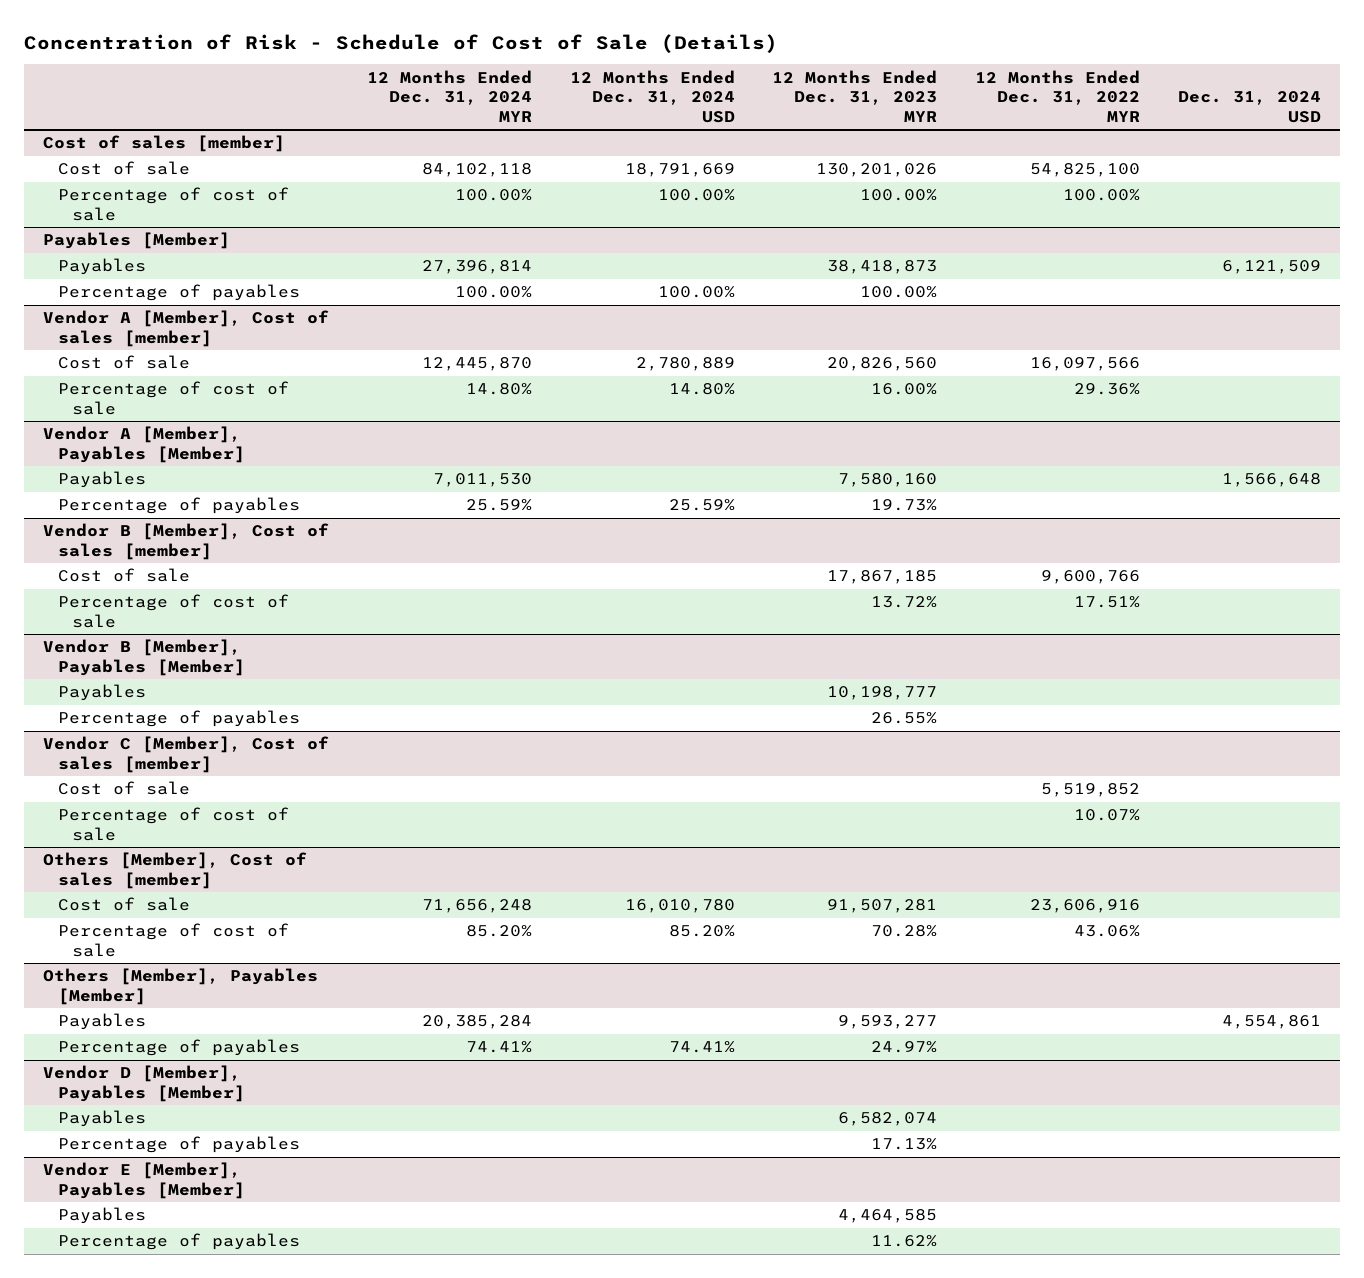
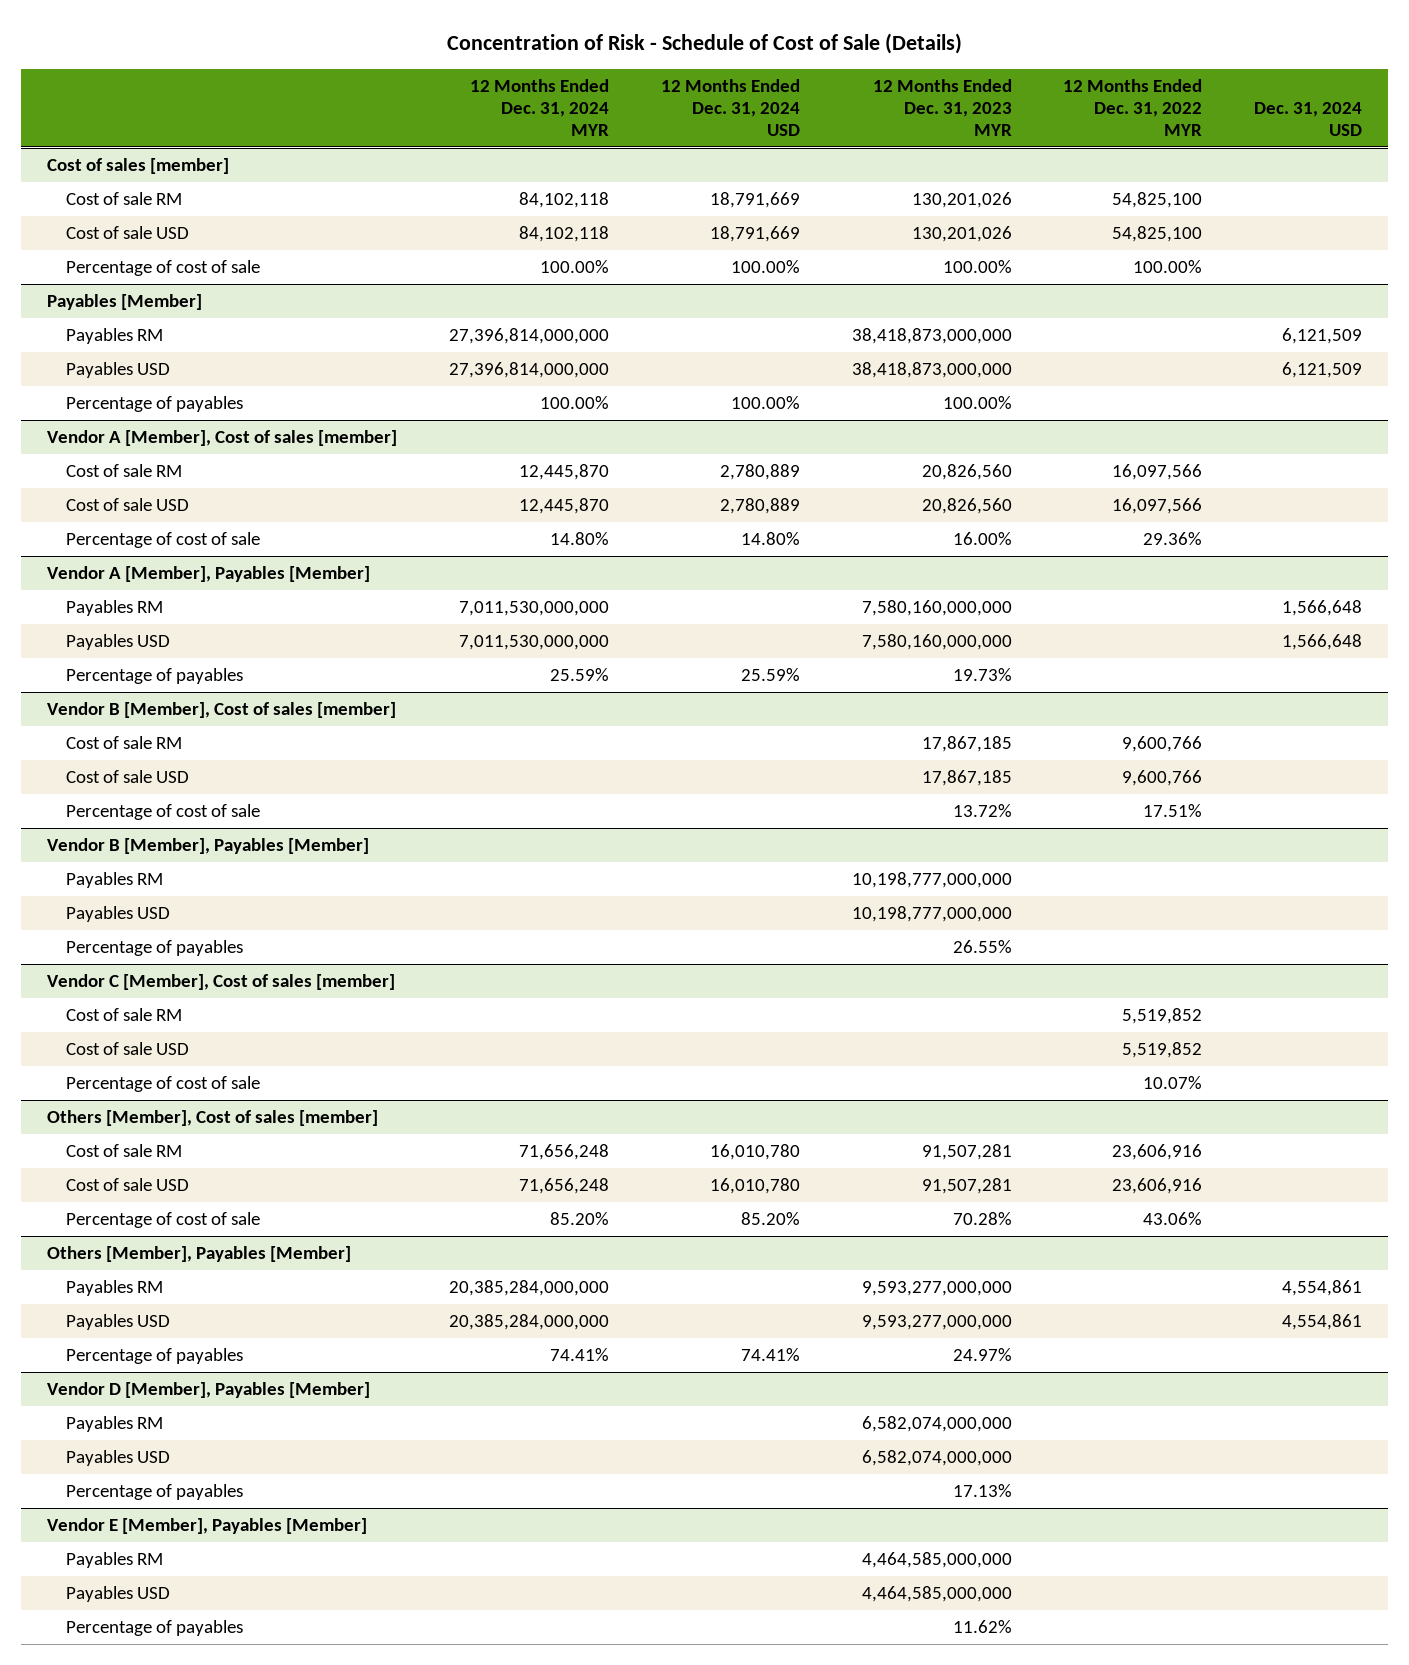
[57,161,190,176] Cost of sale -> [65,192,182,206] Cost of sale RM
none -> [65,226,189,240] Cost of sale USD
[57,258,146,276] Payables -> [65,328,163,345] Payables RM
[421,260,532,275] 27,396,814 -> [448,328,609,345] 27,396,814,000,000
[827,260,938,275] 38,418,873 -> [851,328,1012,345] 38,418,873,000,000
none -> [65,362,170,379] Payables USD
[57,355,190,370] Cost of sale -> [65,464,182,478] Cost of sale RM
none -> [65,498,189,512] Cost of sale USD
[57,471,146,489] Payables -> [65,600,163,617] Payables RM
[432,473,532,488] 7,011,530 -> [458,601,609,617] 7,011,530,000,000
[838,473,938,488] 7,580,160 -> [861,600,1012,617] 7,580,160,000,000
none -> [65,634,170,651] Payables USD
[57,568,190,583] Cost of sale -> [65,736,182,750] Cost of sale RM
none -> [65,770,189,784] Cost of sale USD
[57,684,146,702] Payables -> [65,872,163,889] Payables RM
[827,686,938,701] 10,198,777 -> [851,872,1012,889] 10,198,777,000,000
none -> [65,906,170,923] Payables USD
[57,781,190,796] Cost of sale -> [65,1008,182,1022] Cost of sale RM
none -> [65,1042,189,1056] Cost of sale USD
[57,897,190,912] Cost of sale -> [65,1144,182,1158] Cost of sale RM
none -> [65,1178,189,1192] Cost of sale USD
[57,1013,146,1031] Payables -> [65,1280,163,1297] Payables RM
[421,1015,532,1030] 20,385,284 -> [448,1280,609,1297] 20,385,284,000,000
[838,1015,938,1030] 9,593,277 -> [861,1281,1012,1297] 9,593,277,000,000
none -> [65,1314,170,1331] Payables USD
[57,1110,146,1128] Payables -> [65,1416,163,1433] Payables RM
[838,1112,938,1127] 6,582,074 -> [861,1416,1012,1433] 6,582,074,000,000
none -> [65,1450,170,1467] Payables USD
[57,1207,146,1225] Payables -> [65,1552,163,1569] Payables RM
[838,1209,938,1224] 4,464,585 -> [861,1552,1012,1569] 4,464,585,000,000
none -> [65,1586,170,1603] Payables USD

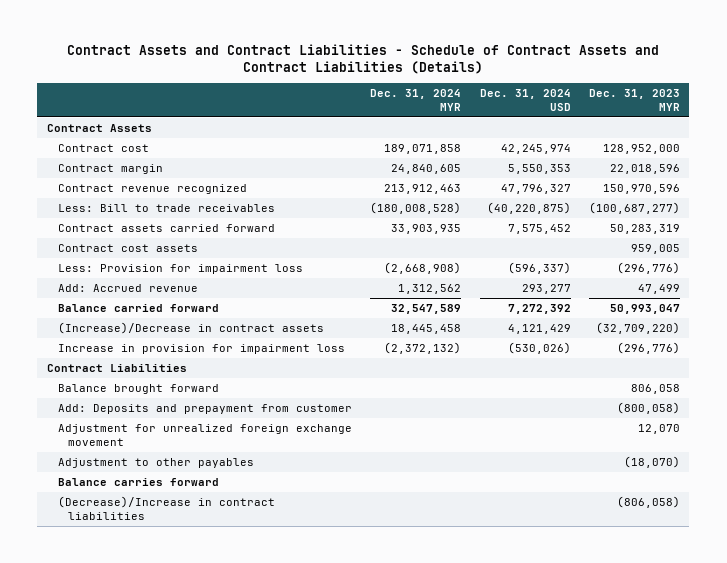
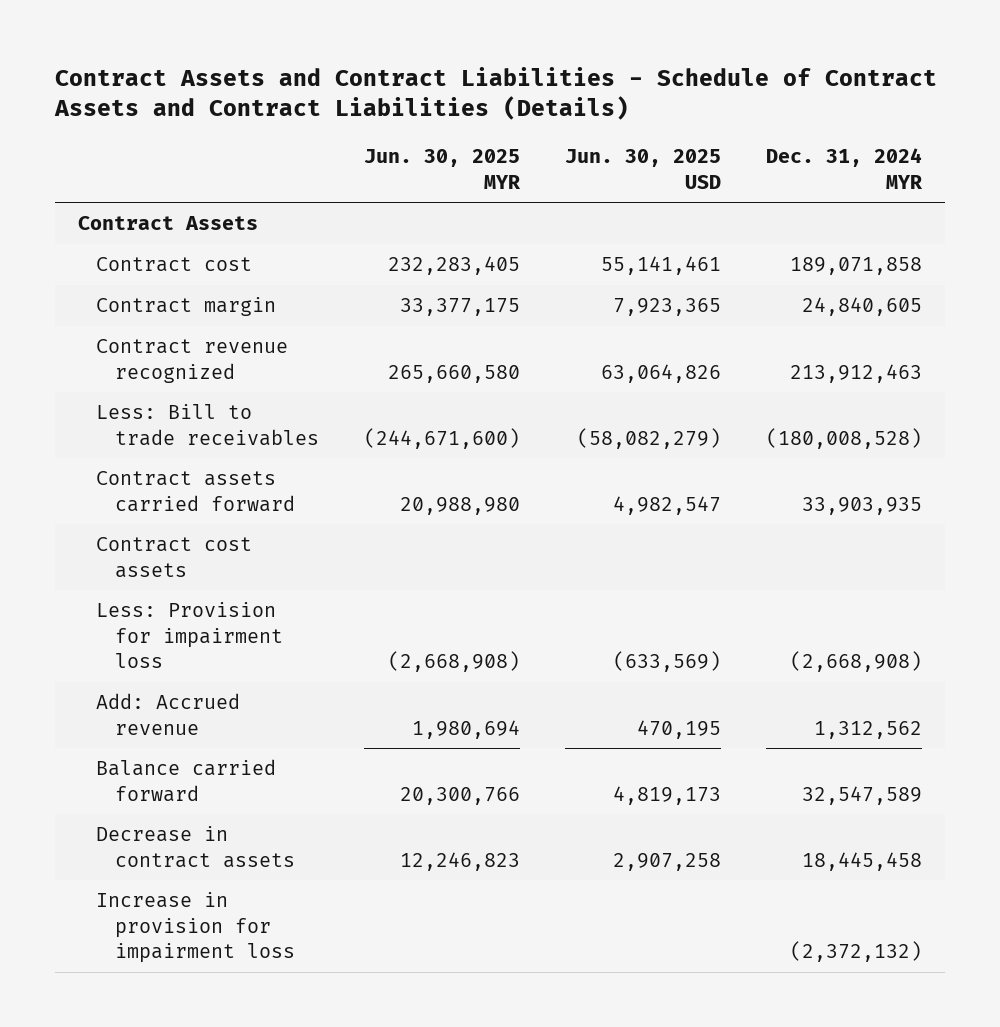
[479,88,571,111] Dec. 31, 2024 USD -> none
[589,88,681,111] Dec. 31, 2023 MYR -> none
none -> [363,149,521,189] Jun. 30, 2025 MYR
none -> [565,149,722,189] Jun. 30, 2025 USD
[57,321,324,334] (Increase)/Decrease in contract assets -> [96,826,295,868] Decrease in contract assets
[46,363,187,372] Contract Liabilities -> none
[57,383,219,394] Balance brought forward -> none
[57,403,352,414] Add: Deposits and prepayment from customer -> none
[57,423,352,447] Adjustment for unrealized foreign exchange movement -> none
[57,457,254,468] Adjustment to other payables -> none
[57,477,219,486] Balance carries forward -> none
[57,495,275,521] (Decrease)/Increase in contract liabilities -> none

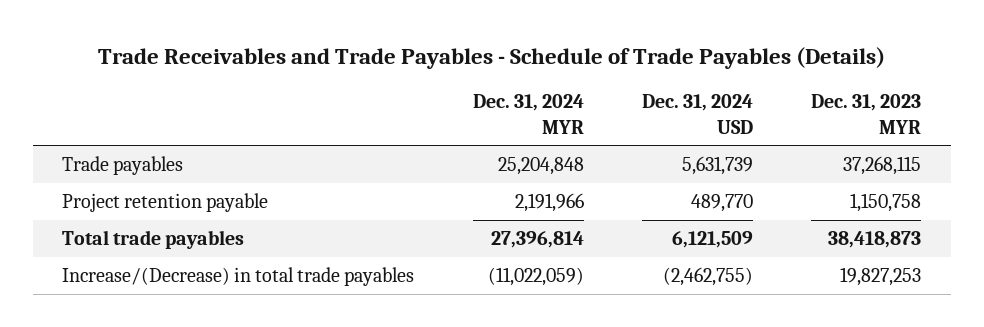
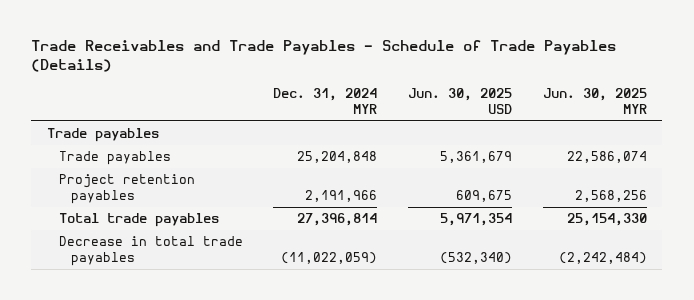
[641,94,753,134] Dec. 31, 2024 USD -> none
[811,94,922,134] Dec. 31, 2023 MYR -> none
none -> [408,87,513,114] Jun. 30, 2025 USD
none -> [542,87,647,114] Jun. 30, 2025 MYR
none -> [46,128,159,143] Trade payables
[62,193,269,213] Project retention payable -> [58,174,195,205] Project retention payables
[62,267,415,287] Increase/(Decrease) in total trade payables -> [58,236,243,267] Decrease in total trade payables

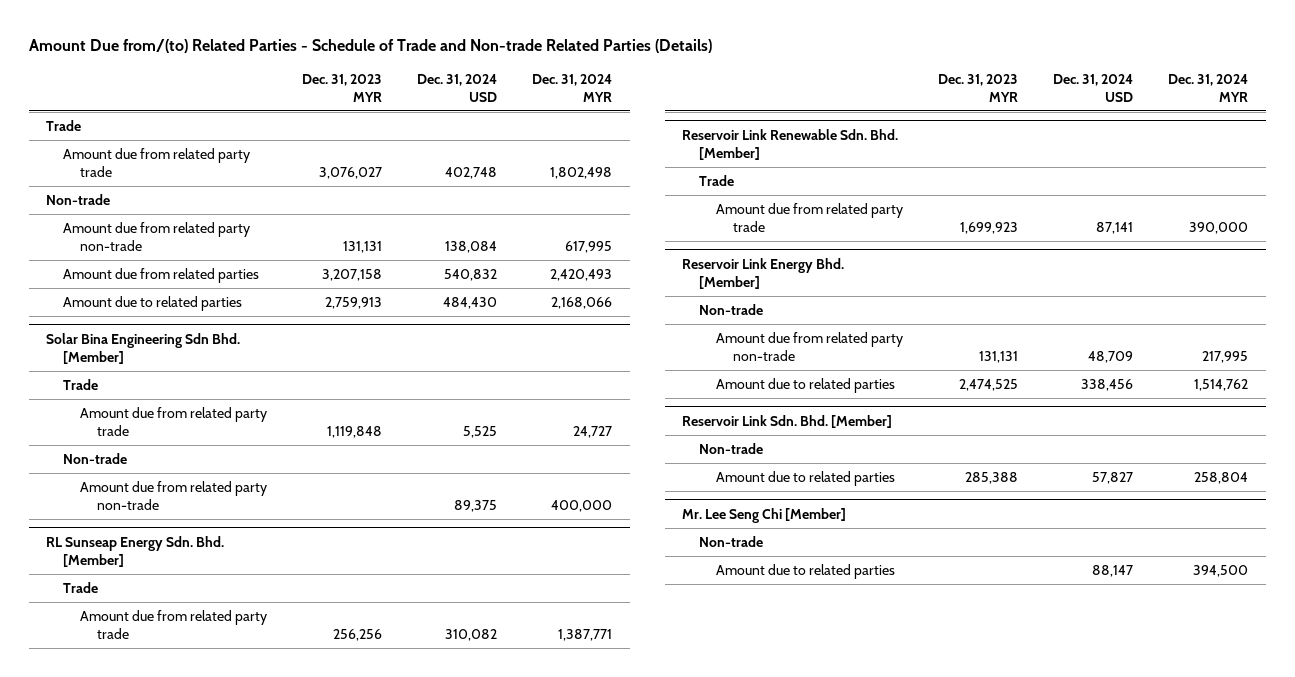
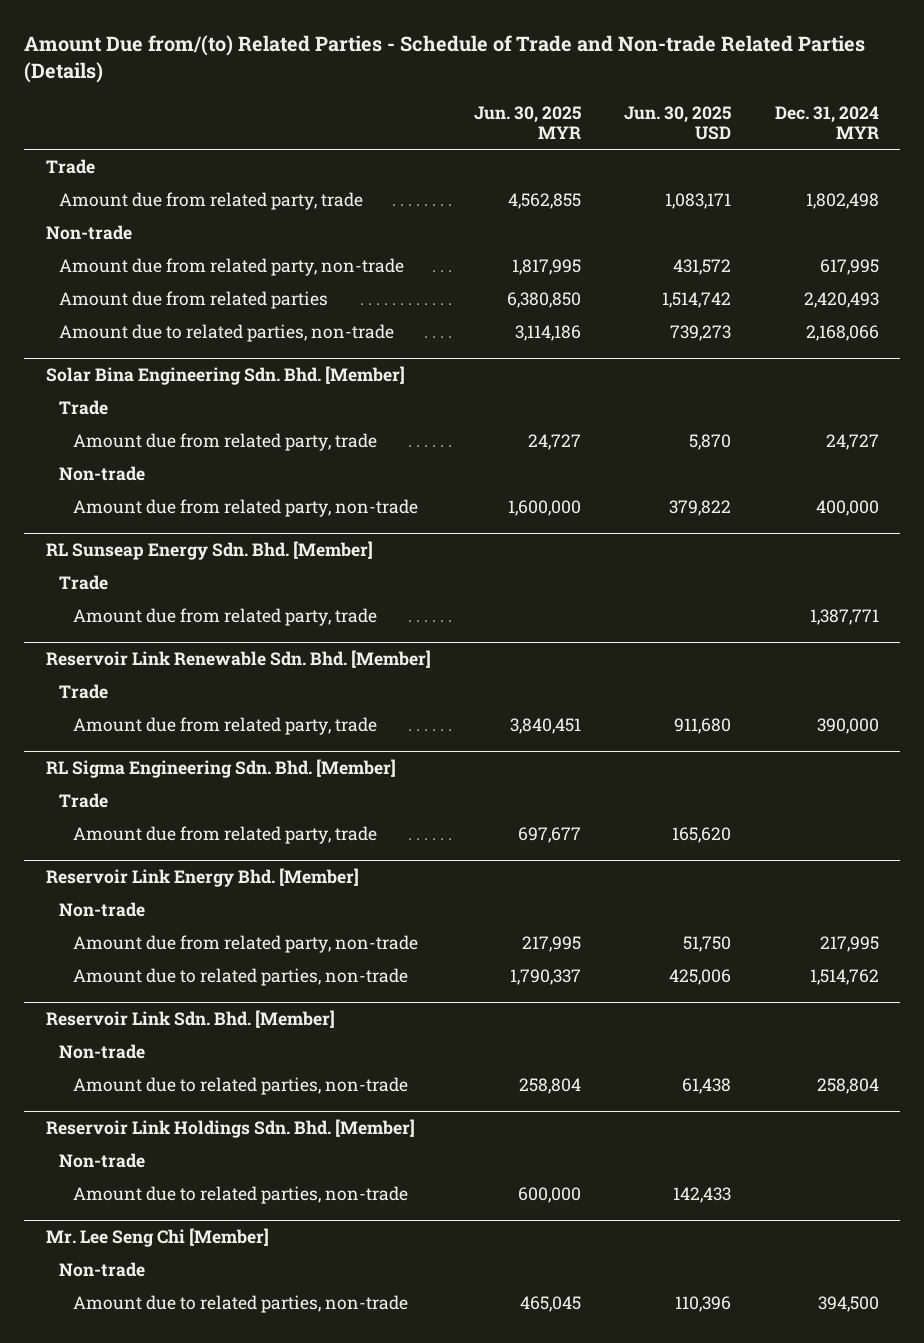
[302,73,383,102] Dec. 31, 2023 MYR -> none
[417,73,498,102] Dec. 31, 2024 USD -> none
none -> [473,105,581,140] Jun. 30, 2025 MYR
none -> [624,105,732,141] Jun. 30, 2025 USD
[63,148,251,177] Amount due from related party trade -> [59,191,364,210] Amount due from related party, trade
[63,222,251,251] Amount due from related party non-trade -> [59,257,405,276] Amount due from related party, non-trade
[63,296,243,312] Amount due to related parties -> [59,323,395,342] Amount due to related parties, non-trade
[46,333,241,364] Solar Bina Engineering Sdn Bhd. [Member] -> [45,365,405,385] Solar Bina Engineering Sdn. Bhd. [Member]
[80,407,268,436] Amount due from related party trade -> [73,432,378,451] Amount due from related party, trade
[80,481,268,510] Amount due from related party non-trade -> [73,498,419,517] Amount due from related party, non-trade
[80,610,268,639] Amount due from related party trade -> [73,607,378,626] Amount due from related party, trade
[716,203,904,232] Amount due from related party trade -> [73,716,378,735] Amount due from related party, trade
none -> [45,758,396,778] RL Sigma Engineering Sdn. Bhd. [Member]
none -> [59,792,109,808] Trade
none -> [73,825,378,844] Amount due from related party, trade
[716,332,904,361] Amount due from related party non-trade -> [73,934,419,953] Amount due from related party, non-trade
[716,378,896,394] Amount due to related parties -> [73,967,409,986] Amount due to related parties, non-trade
[716,471,896,487] Amount due to related parties -> [73,1076,409,1095] Amount due to related parties, non-trade
none -> [45,1118,415,1138] Reservoir Link Holdings Sdn. Bhd. [Member]
none -> [59,1152,146,1168] Non-trade
none -> [73,1185,409,1204] Amount due to related parties, non-trade
[716,564,896,580] Amount due to related parties -> [73,1294,409,1313] Amount due to related parties, non-trade

